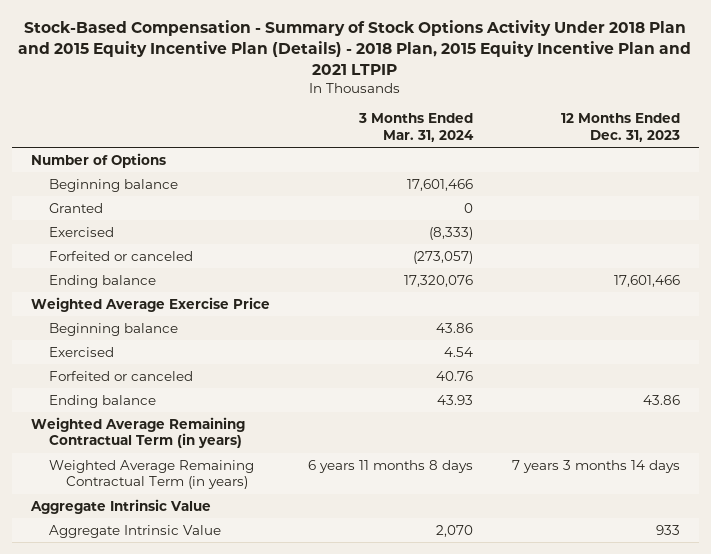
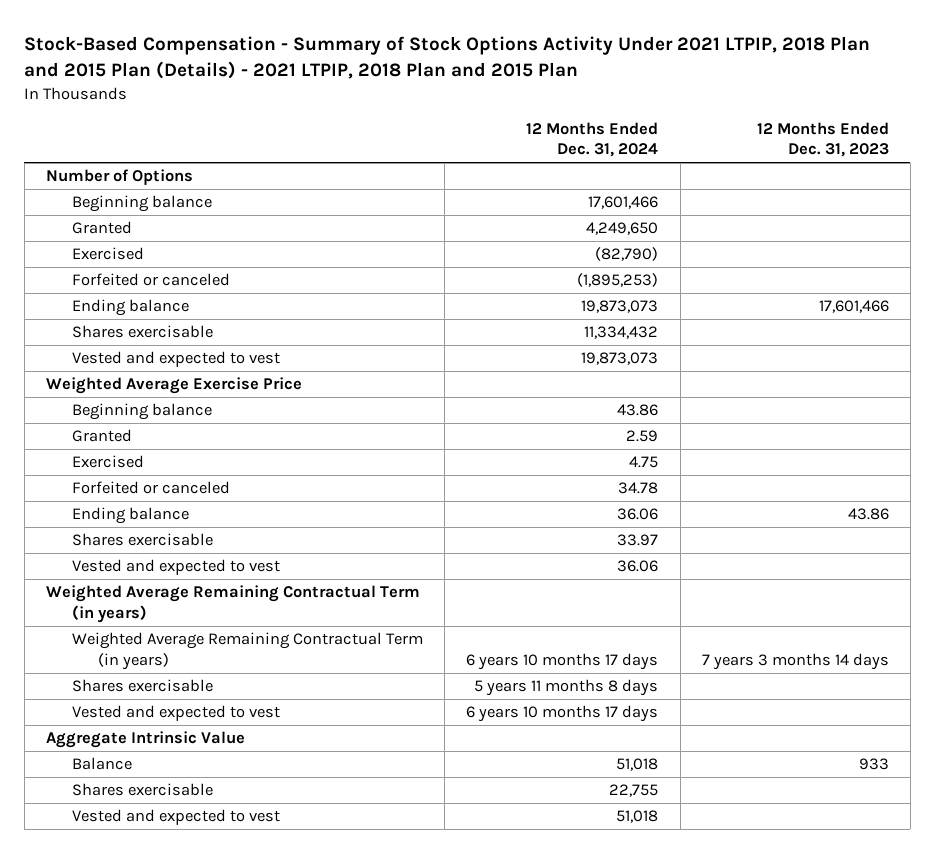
[18,20,692,75] Stock-Based Compensation - Summary of Stock Options Activity Under 2018 Plan and 2015 Equity Incentive Plan (Details) - 2018 Plan, 2015 Equity Incentive Plan and 2021 LTPIP -> [24,36,871,80] Stock-Based Compensation - Summary of Stock Options Activity Under 2021 LTPIP, 2018 Plan and 2015 Plan (Details) - 2021 LTPIP, 2018 Plan and 2015 Plan
[358,113,475,142] 3 Months Ended Mar. 31, 2024 -> none
none -> [526,121,659,158] 12 Months Ended Dec. 31, 2024
none -> [72,325,214,339] Shares exercisable
none -> [72,351,281,368] Vested and expected to vest
none -> [72,429,133,443] Granted
none -> [72,533,214,547] Shares exercisable
none -> [72,559,281,576] Vested and expected to vest
none -> [72,679,214,693] Shares exercisable
none -> [72,705,281,722] Vested and expected to vest
[48,524,221,538] Aggregate Intrinsic Value -> [72,757,133,771] Balance
none -> [72,783,214,797] Shares exercisable
none -> [72,809,281,826] Vested and expected to vest

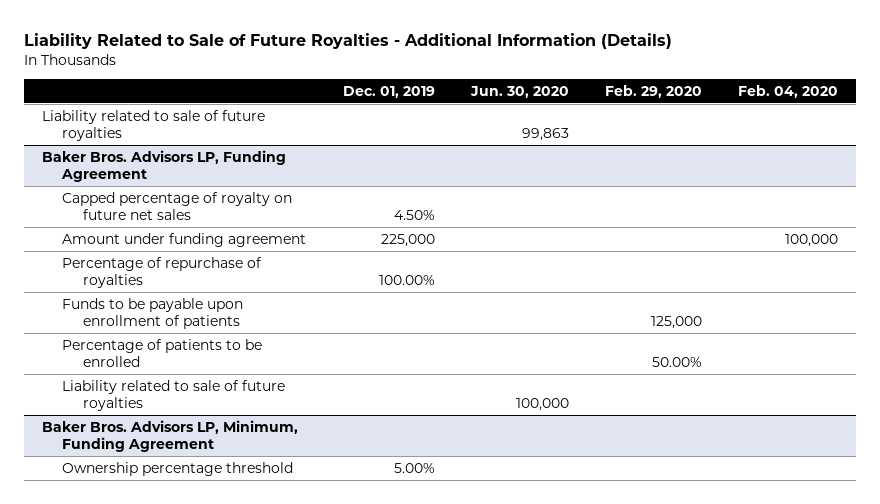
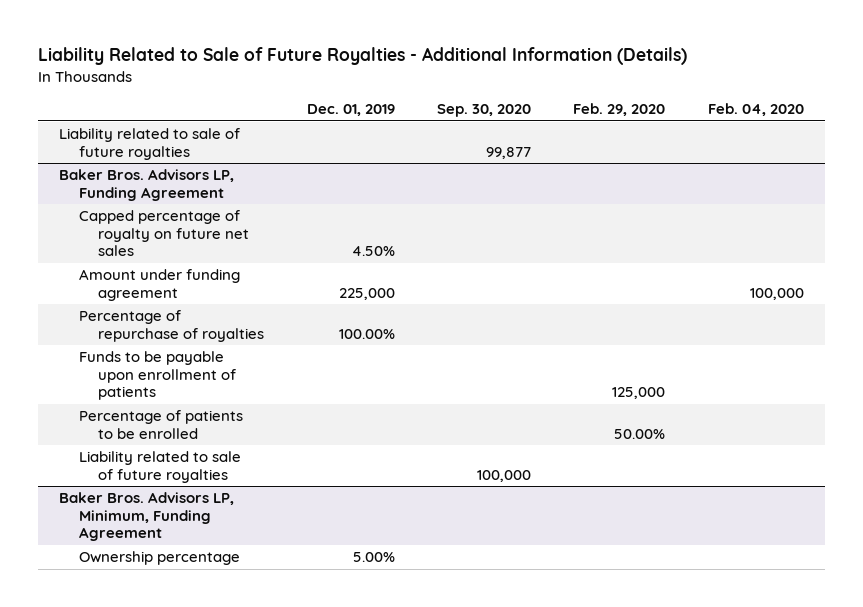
[469,85,569,98] Jun. 30, 2020 -> none
none -> [436,104,531,118] Sep. 30, 2020
[62,461,294,476] Ownership percentage threshold -> [78,551,240,566] Ownership percentage

